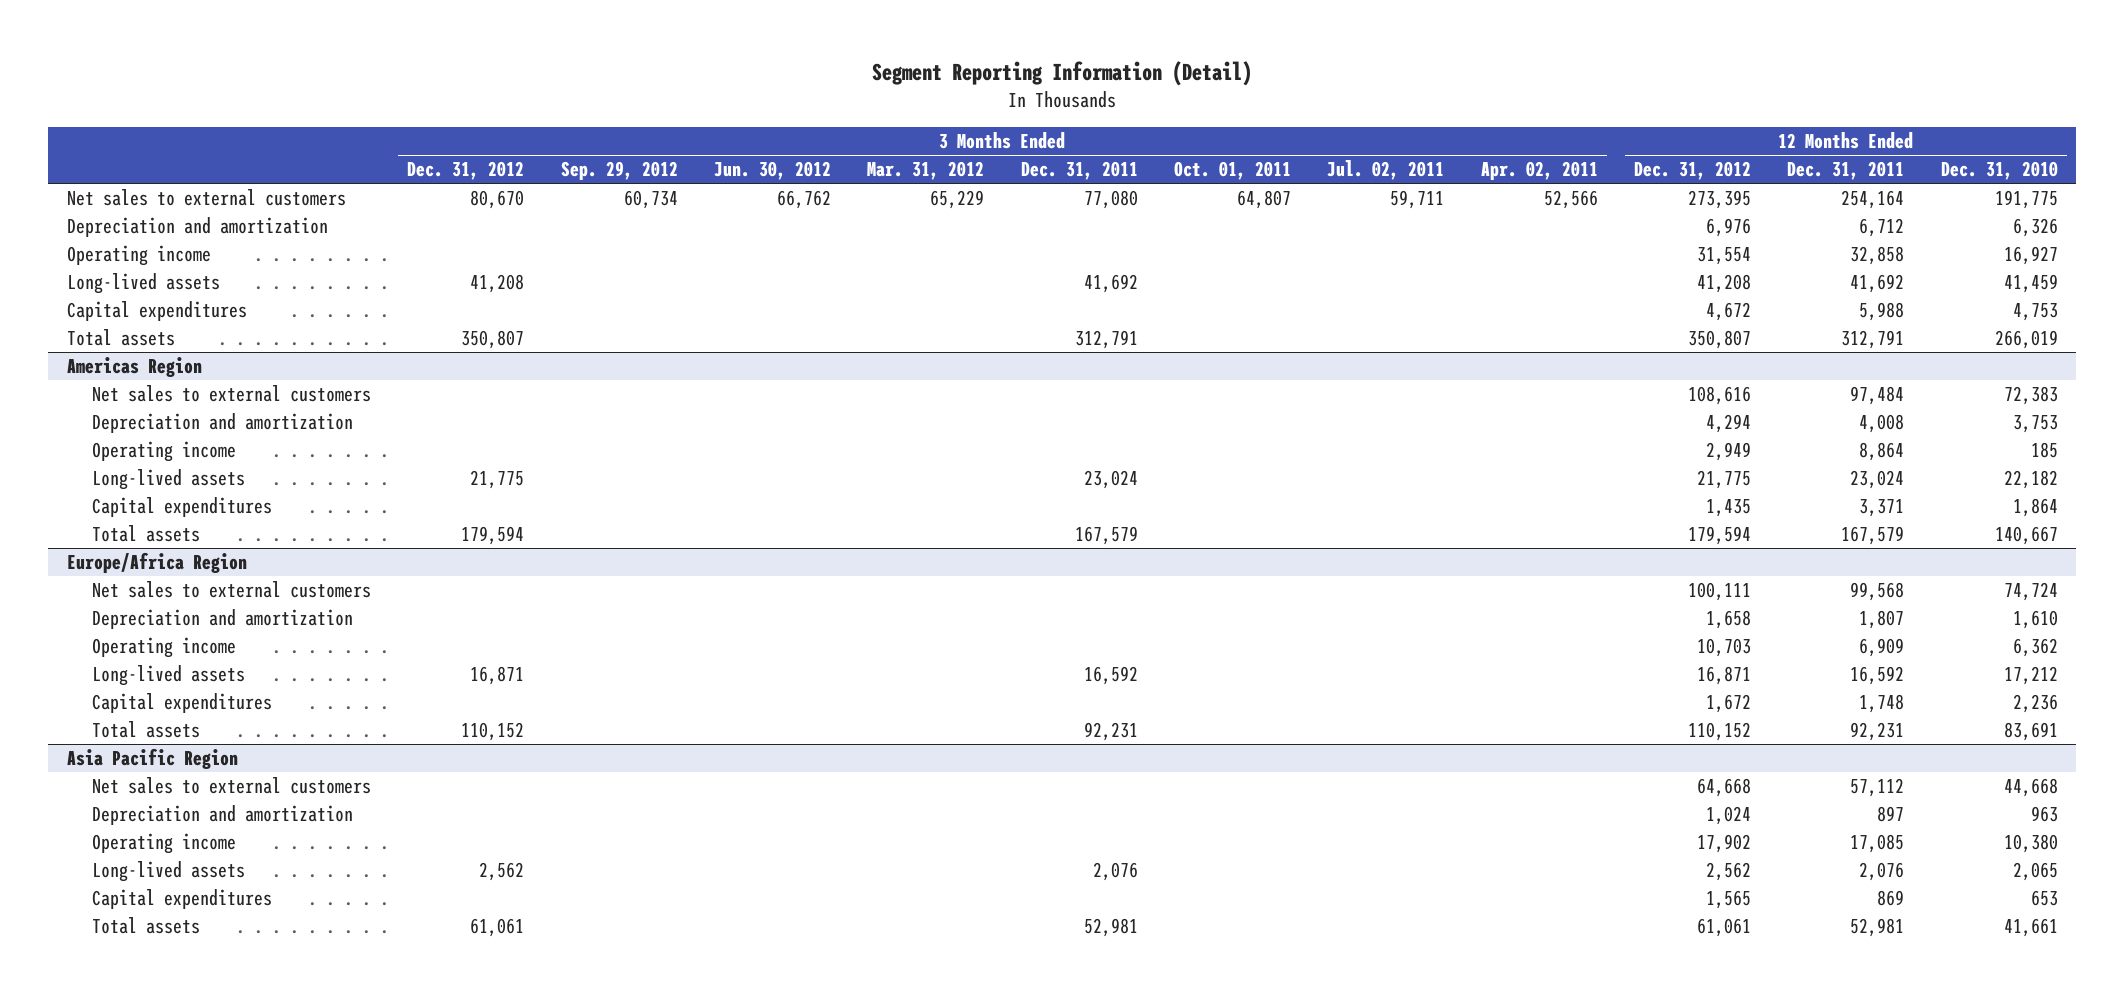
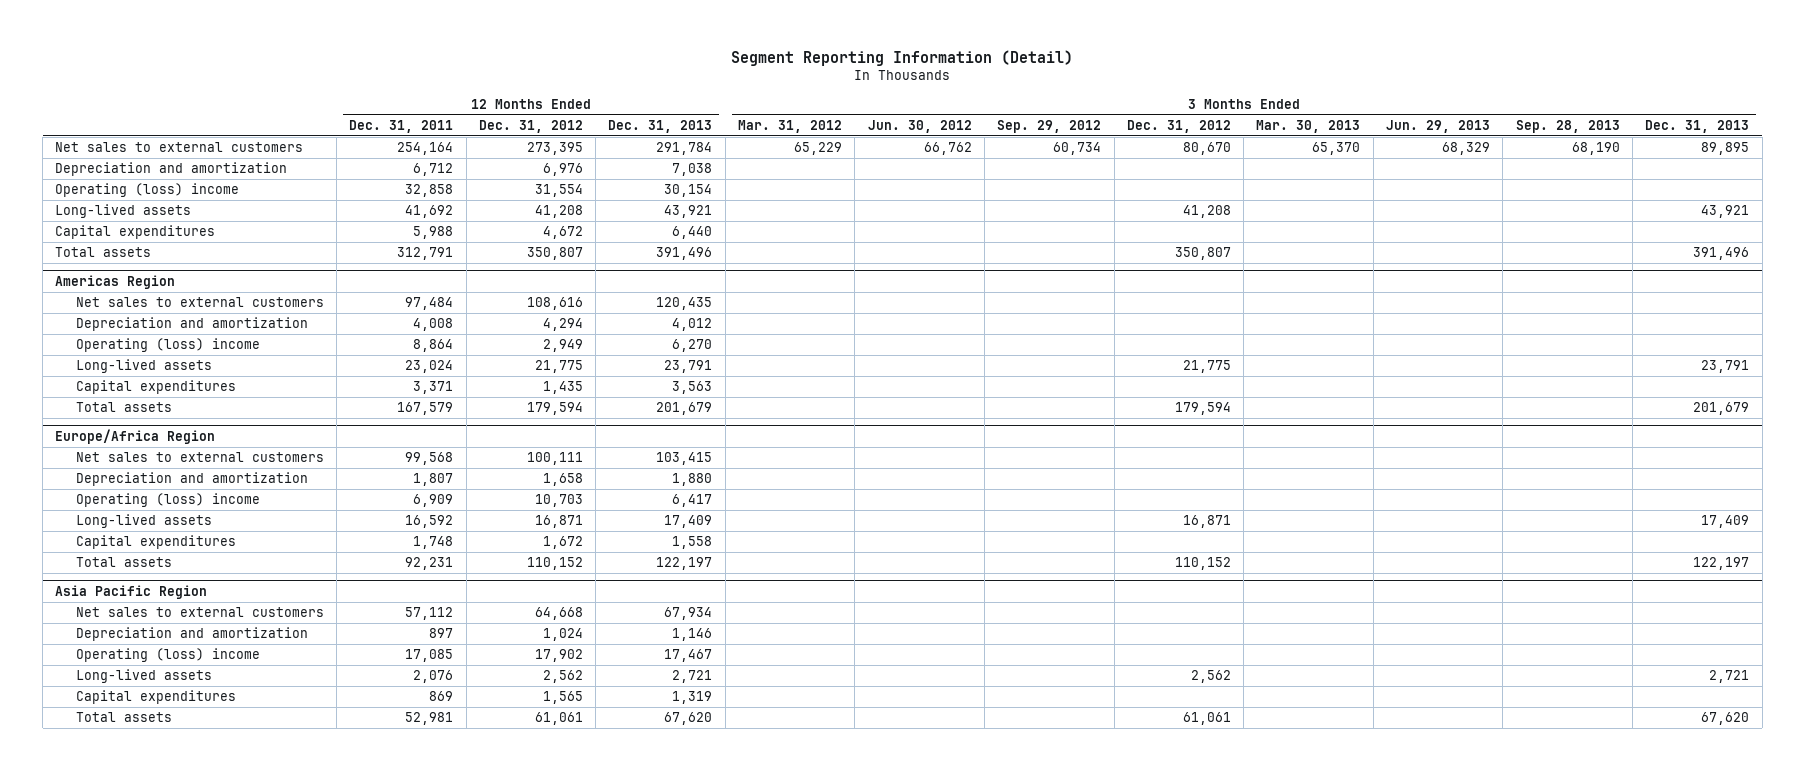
[1020,161,1138,181] Dec. 31, 2011 -> none
[1173,161,1291,181] Oct. 01, 2011 -> none
[1327,160,1445,181] Jul. 02, 2011 -> none
[1480,161,1598,181] Apr. 02, 2011 -> none
[1940,161,2058,181] Dec. 31, 2010 -> none
none -> [608,119,713,133] Dec. 31, 2013
none -> [1256,119,1361,133] Mar. 30, 2013
none -> [1386,119,1491,133] Jun. 29, 2013
none -> [1515,119,1620,133] Sep. 28, 2013
none -> [1645,119,1750,133] Dec. 31, 2013
[66,245,211,267] Operating income -> [55,183,240,198] Operating (loss) income
[91,441,236,463] Operating income -> [75,338,260,353] Operating (loss) income
[91,637,236,659] Operating income -> [75,493,260,508] Operating (loss) income
[91,833,236,855] Operating income -> [75,648,260,663] Operating (loss) income

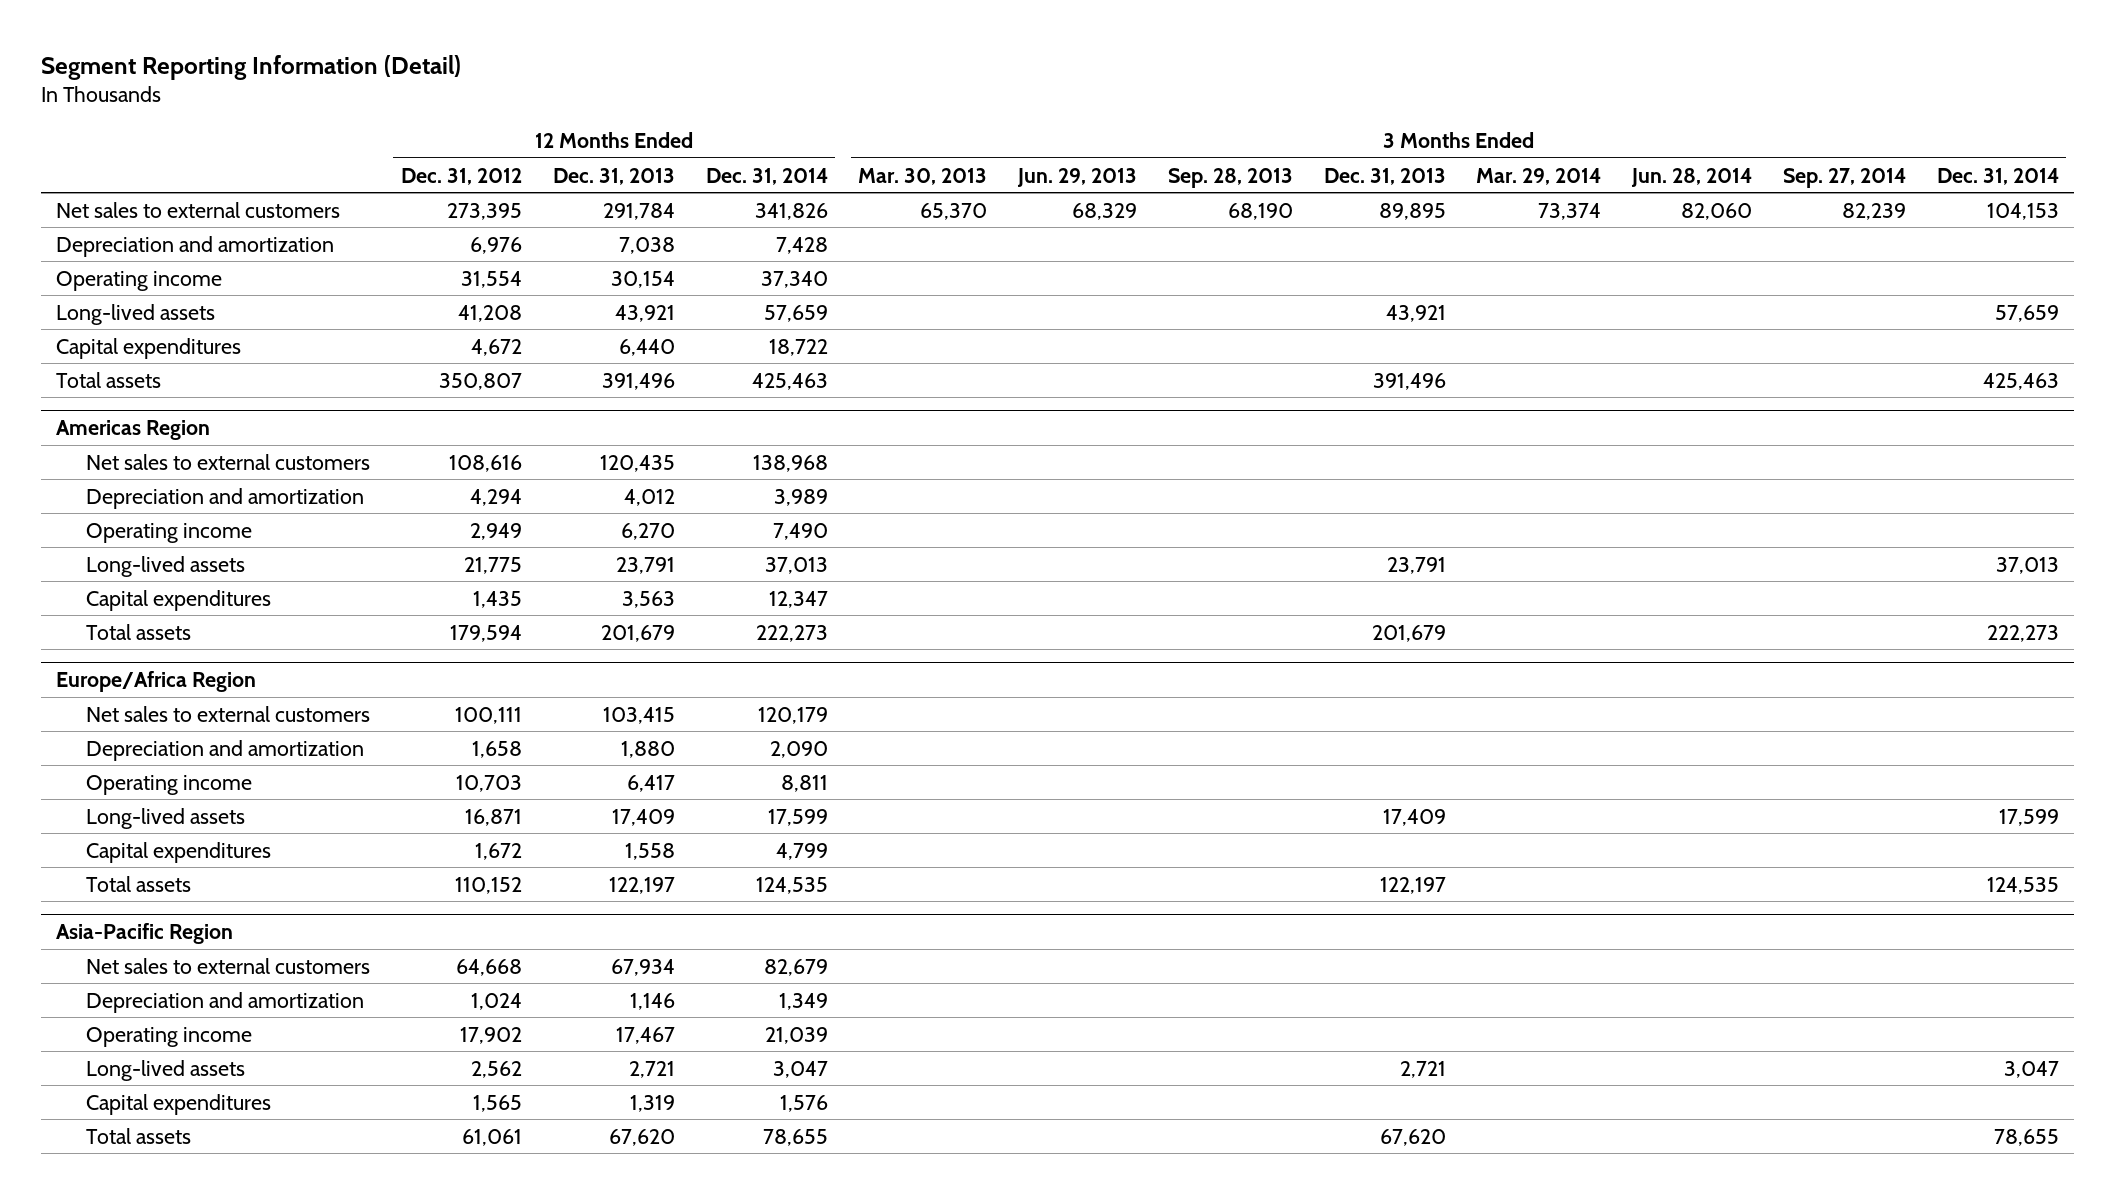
[349,119,454,133] Dec. 31, 2011 -> none
[738,119,843,133] Mar. 31, 2012 -> none
[867,119,972,133] Jun. 30, 2012 -> none
[997,119,1102,133] Sep. 29, 2012 -> none
[1126,119,1231,133] Dec. 31, 2012 -> none
none -> [705,167,828,185] Dec. 31, 2014
none -> [1476,167,1602,185] Mar. 29, 2014
none -> [1631,167,1753,187] Jun. 28, 2014
none -> [1782,167,1906,188] Sep. 27, 2014
none -> [1936,167,2059,185] Dec. 31, 2014
[55,183,240,198] Operating (loss) income -> [55,270,222,291] Operating income
[75,338,260,353] Operating (loss) income -> [86,522,253,543] Operating income
[75,493,260,508] Operating (loss) income -> [86,774,253,795] Operating income
[55,585,208,600] Asia Pacific Region -> [55,923,233,945] Asia-Pacific Region
[75,648,260,663] Operating (loss) income -> [86,1026,253,1047] Operating income

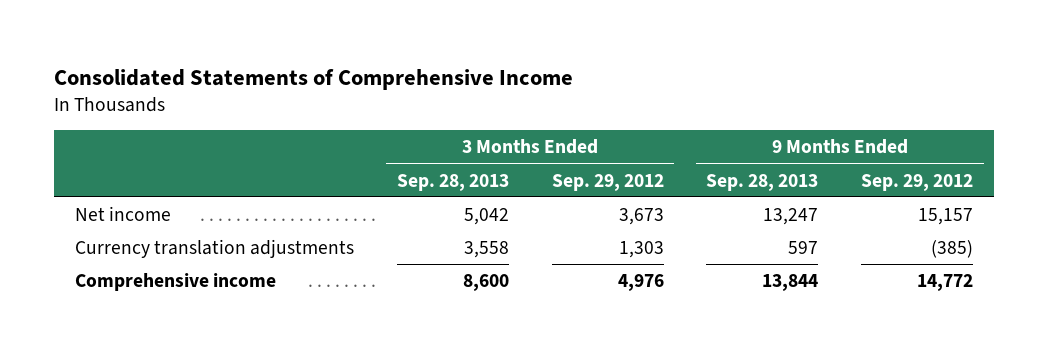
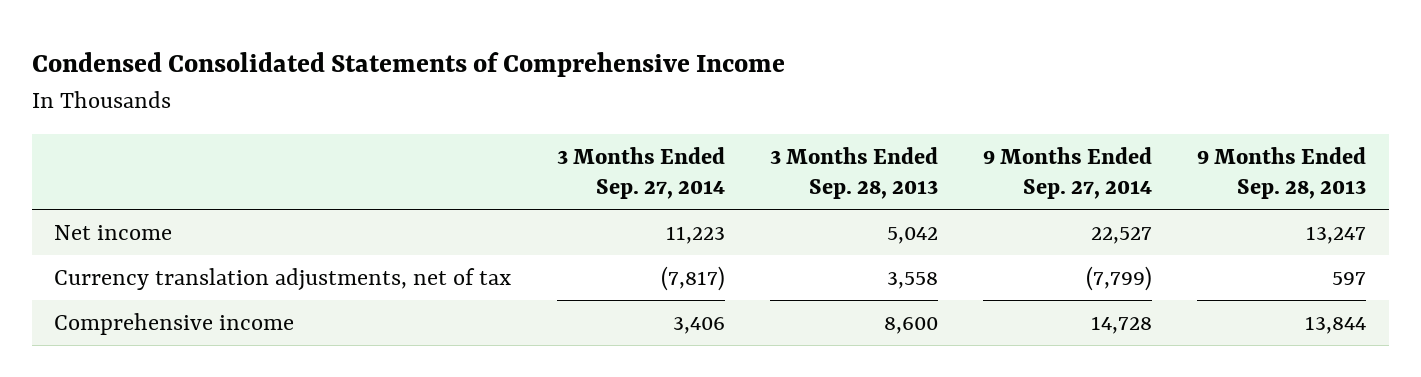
[54,68,574,90] Consolidated Statements of Comprehensive Income -> [31,52,785,78] Condensed Consolidated Statements of Comprehensive Income
[551,173,664,191] Sep. 29, 2012 -> none
[860,173,973,191] Sep. 29, 2012 -> none
none -> [556,146,725,200] 3 Months Ended Sep. 27, 2014
none -> [983,146,1153,200] 9 Months Ended Sep. 27, 2014
[75,239,355,259] Currency translation adjustments -> [54,267,512,290] Currency translation adjustments, net of tax

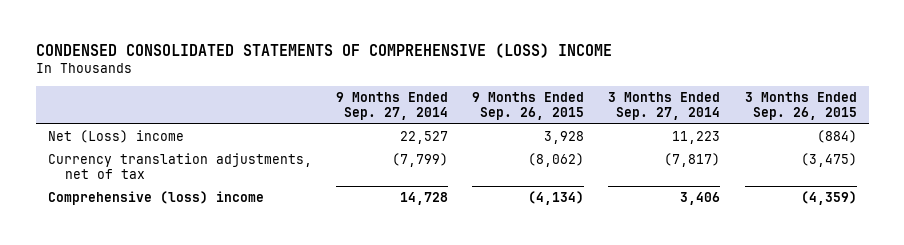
[31,52,785,78] Condensed Consolidated Statements of Comprehensive Income -> [35,42,612,58] CONDENSED CONSOLIDATED STATEMENTS OF COMPREHENSIVE (LOSS) INCOME
[769,146,938,200] 3 Months Ended Sep. 28, 2013 -> none
[1197,146,1367,200] 9 Months Ended Sep. 28, 2013 -> none
none -> [472,91,585,121] 9 Months Ended Sep. 26, 2015
none -> [744,91,857,121] 3 Months Ended Sep. 26, 2015
[54,224,173,240] Net income -> [47,129,184,143] Net (Loss) income
[54,312,295,335] Comprehensive income -> [47,190,264,205] Comprehensive (loss) income

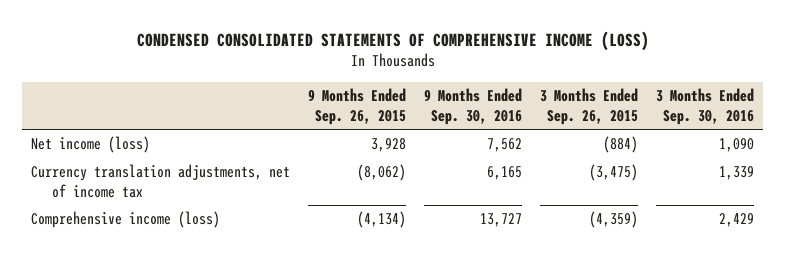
[35,42,612,58] CONDENSED CONSOLIDATED STATEMENTS OF COMPREHENSIVE (LOSS) INCOME -> [136,30,649,51] CONDENSED CONSOLIDATED STATEMENTS OF COMPREHENSIVE INCOME (LOSS)
[336,91,449,121] 9 Months Ended Sep. 27, 2014 -> none
[608,91,721,121] 3 Months Ended Sep. 27, 2014 -> none
none -> [424,87,523,125] 9 Months Ended Sep. 30, 2016
none -> [656,87,755,125] 3 Months Ended Sep. 30, 2016
[47,129,184,143] Net (Loss) income -> [30,136,150,154] Net income (loss)
[47,152,312,180] Currency translation adjustments, net of tax -> [30,164,290,199] Currency translation adjustments, net of income tax
[47,190,264,205] Comprehensive (loss) income -> [30,211,220,229] Comprehensive income (loss)

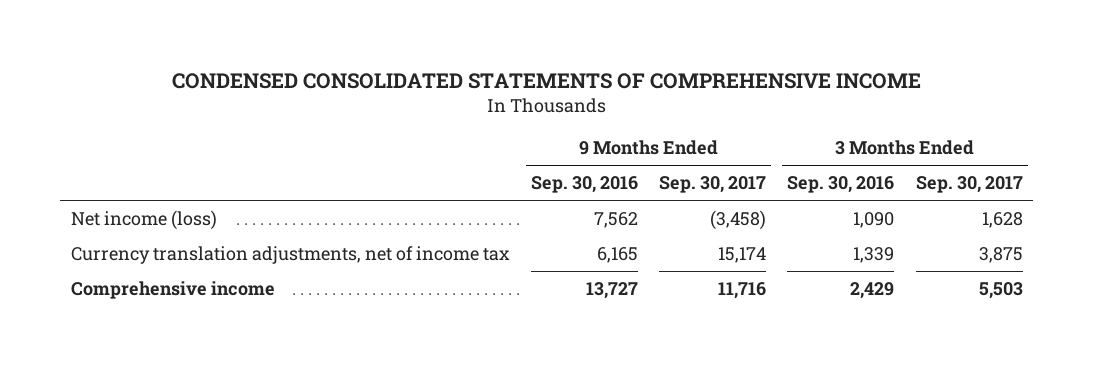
[136,30,649,51] CONDENSED CONSOLIDATED STATEMENTS OF COMPREHENSIVE INCOME (LOSS) -> [171,73,921,90] CONDENSED CONSOLIDATED STATEMENTS OF COMPREHENSIVE INCOME
[307,87,406,125] 9 Months Ended Sep. 26, 2015 -> none
[540,87,639,125] 3 Months Ended Sep. 26, 2015 -> none
none -> [659,176,767,194] Sep. 30, 2017
none -> [915,176,1023,194] Sep. 30, 2017
[30,211,220,229] Comprehensive income (loss) -> [70,280,275,299] Comprehensive income

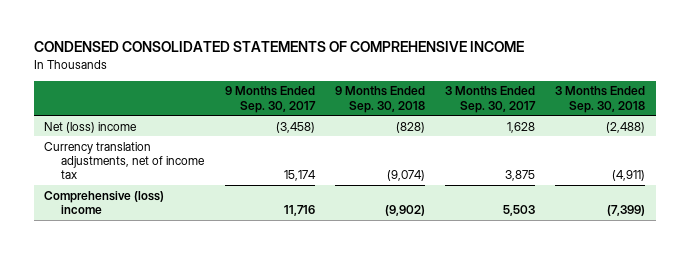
[530,176,638,194] Sep. 30, 2016 -> none
[787,176,895,194] Sep. 30, 2016 -> none
none -> [334,86,425,113] 9 Months Ended Sep. 30, 2018
none -> [555,86,646,113] 3 Months Ended Sep. 30, 2018
[70,209,217,230] Net income (loss) -> [43,121,137,133] Net (loss) income
[70,280,275,299] Comprehensive income -> [43,190,164,214] Comprehensive (loss) income

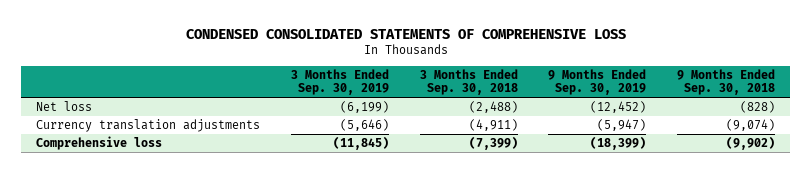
[33,41,524,53] CONDENSED CONSOLIDATED STATEMENTS OF COMPREHENSIVE INCOME -> [185,28,626,39] CONDENSED CONSOLIDATED STATEMENTS OF COMPREHENSIVE LOSS
[224,86,316,113] 9 Months Ended Sep. 30, 2017 -> none
[445,86,537,113] 3 Months Ended Sep. 30, 2017 -> none
none -> [290,68,389,96] 3 Months Ended Sep. 30, 2019
none -> [548,68,647,96] 9 Months Ended Sep. 30, 2019
[43,121,137,133] Net (loss) income -> [36,101,93,112] Net loss
[43,141,206,180] Currency translation adjustments, net of income tax -> [36,119,261,133] Currency translation adjustments
[43,190,164,214] Comprehensive (loss) income -> [36,136,163,151] Comprehensive loss

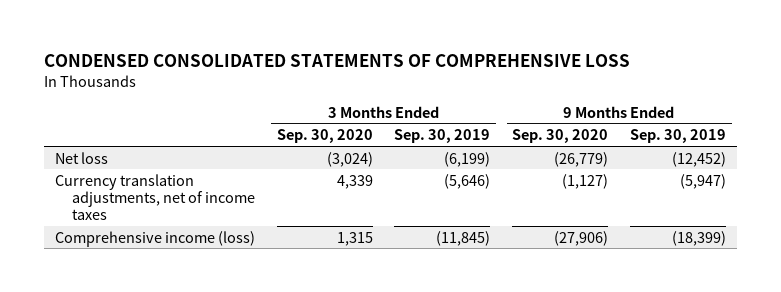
[419,68,518,96] 3 Months Ended Sep. 30, 2018 -> none
[676,68,775,96] 9 Months Ended Sep. 30, 2018 -> none
none -> [276,129,373,144] Sep. 30, 2020
none -> [512,129,609,144] Sep. 30, 2020
[36,119,261,133] Currency translation adjustments -> [54,173,255,221] Currency translation adjustments, net of income taxes
[36,136,163,151] Comprehensive loss -> [54,230,255,247] Comprehensive income (loss)

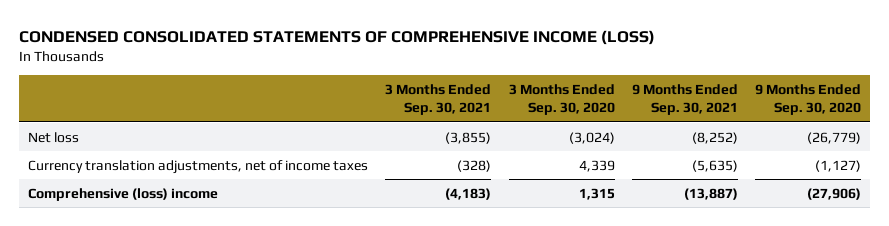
[43,53,630,67] CONDENSED CONSOLIDATED STATEMENTS OF COMPREHENSIVE LOSS -> [19,29,656,45] CONDENSED CONSOLIDATED STATEMENTS OF COMPREHENSIVE INCOME (LOSS)
[394,129,491,144] Sep. 30, 2019 -> none
[630,129,727,144] Sep. 30, 2019 -> none
none -> [385,83,492,116] 3 Months Ended Sep. 30, 2021
none -> [631,83,738,116] 9 Months Ended Sep. 30, 2021
[54,230,255,247] Comprehensive income (loss) -> [28,187,219,201] Comprehensive (loss) income

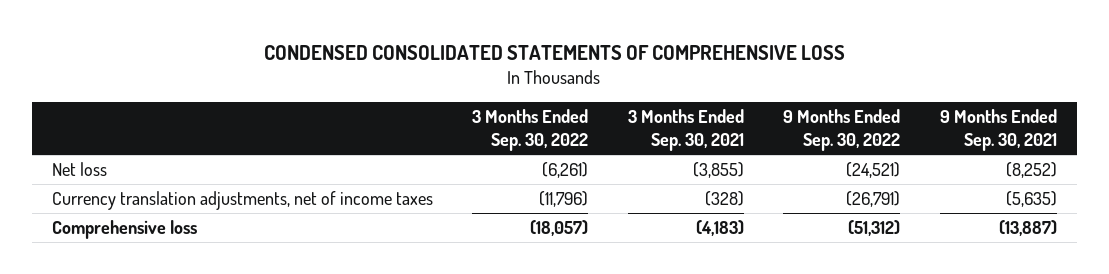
[19,29,656,45] CONDENSED CONSOLIDATED STATEMENTS OF COMPREHENSIVE INCOME (LOSS) -> [264,44,846,60] CONDENSED CONSOLIDATED STATEMENTS OF COMPREHENSIVE LOSS
[508,83,615,116] 3 Months Ended Sep. 30, 2020 -> none
[755,83,862,116] 9 Months Ended Sep. 30, 2020 -> none
none -> [472,109,589,152] 3 Months Ended Sep. 30, 2022
none -> [783,109,901,152] 9 Months Ended Sep. 30, 2022
[28,187,219,201] Comprehensive (loss) income -> [51,220,197,240] Comprehensive loss

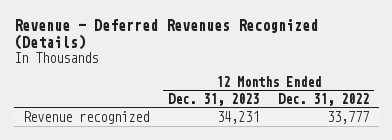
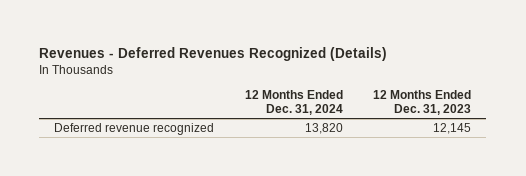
[13,18,318,50] Revenue - Deferred Revenues Recognized (Details) -> [39,46,388,61] Revenues - Deferred Revenues Recognized (Details)
[278,93,370,107] Dec. 31, 2022 -> none
none -> [244,90,343,116] 12 Months Ended Dec. 31, 2024
[23,111,150,125] Revenue recognized -> [54,123,215,136] Deferred revenue recognized
[217,111,260,125] 34,231 -> [433,123,472,135] 12,145

